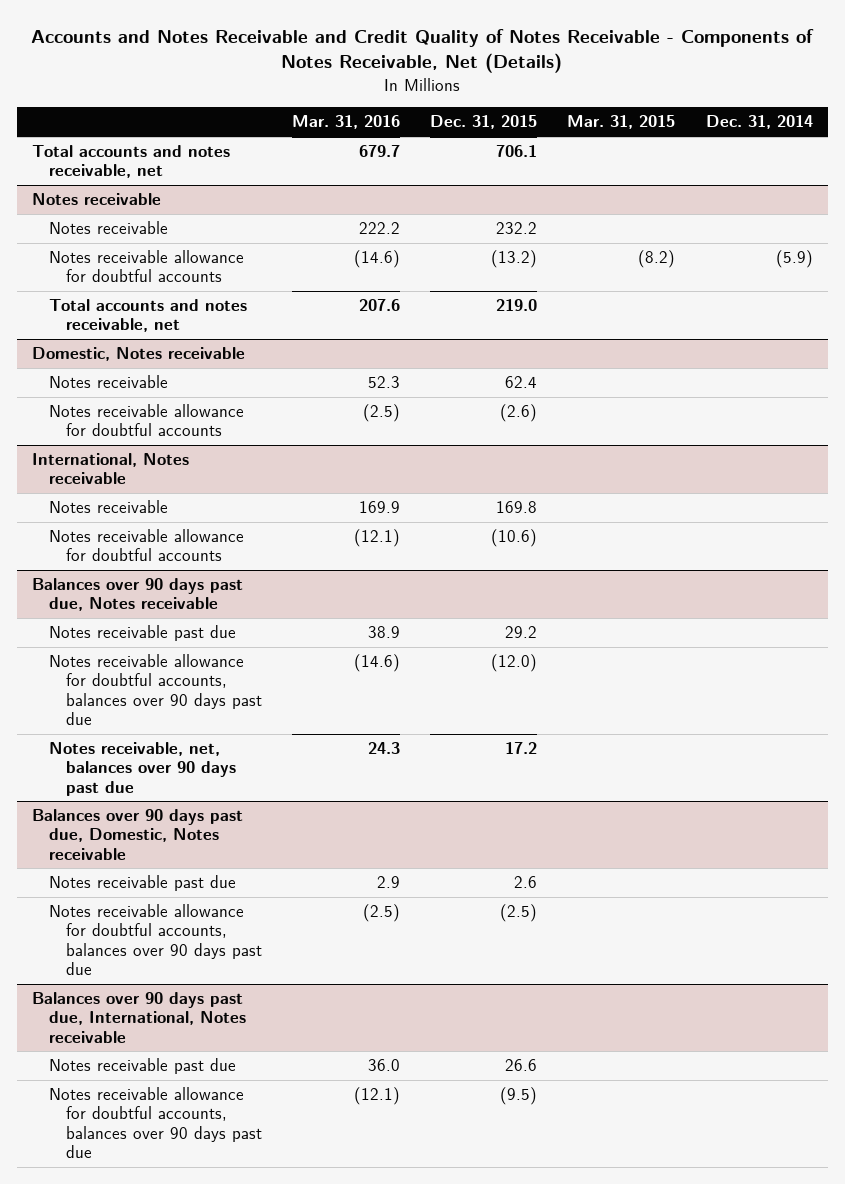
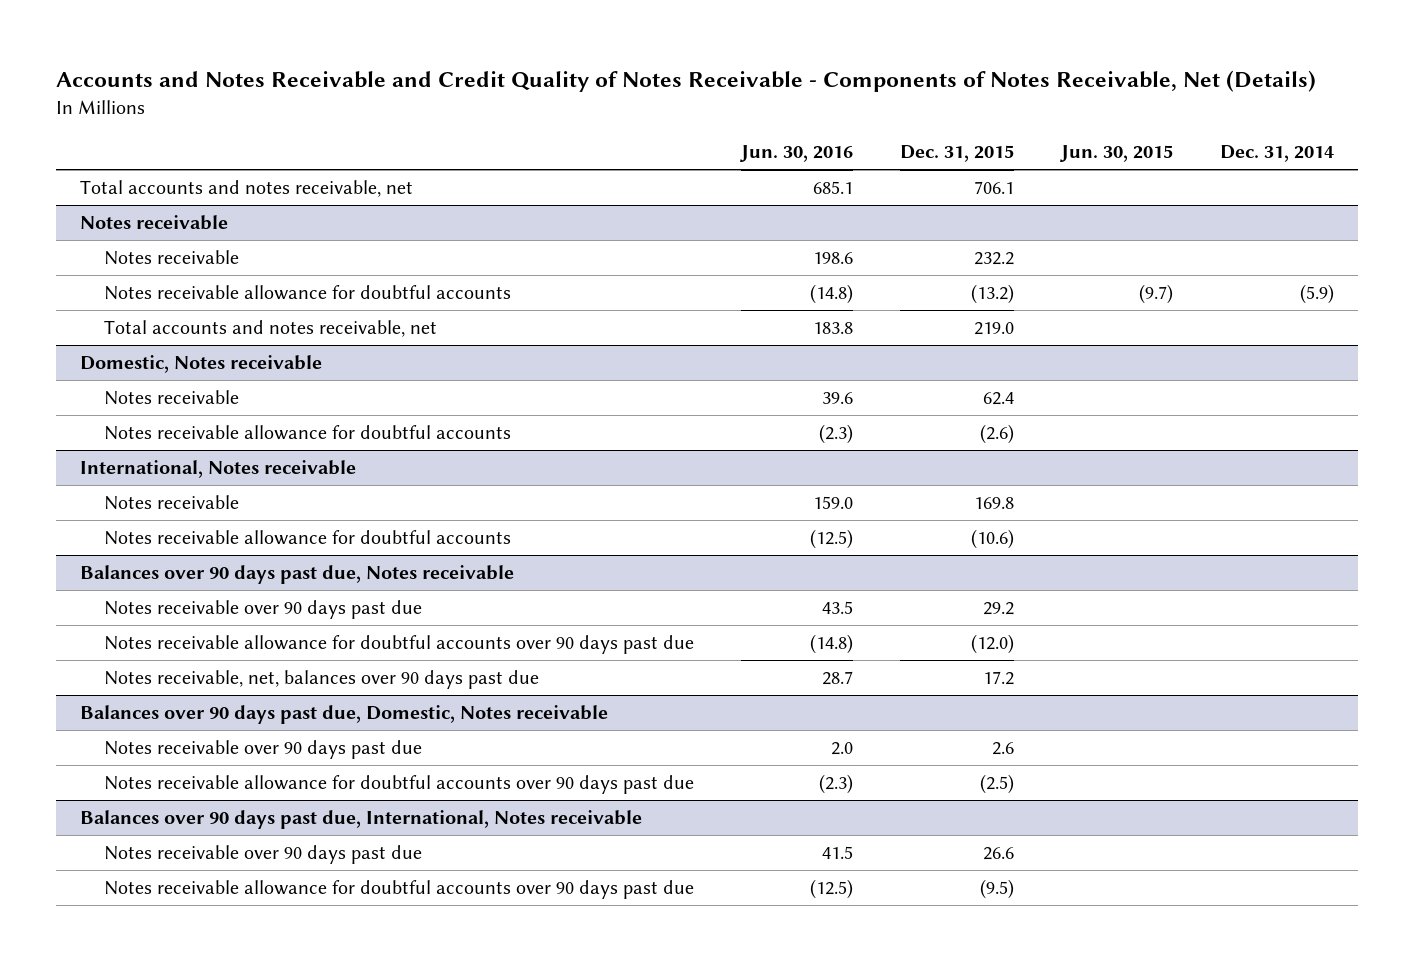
[292,115,401,130] Mar. 31, 2016 -> none
[567,115,676,130] Mar. 31, 2015 -> none
none -> [739,145,854,163] Jun. 30, 2016
none -> [1059,145,1174,163] Jun. 30, 2015
[49,625,237,642] Notes receivable past due -> [103,599,422,619] Notes receivable over 90 days past due
[49,654,262,725] Notes receivable allowance for doubtful accounts, balances over 90 days past due -> [103,634,694,654] Notes receivable allowance for doubtful accounts over 90 days past due
[49,875,237,892] Notes receivable past due -> [103,739,422,759] Notes receivable over 90 days past due
[49,904,262,975] Notes receivable allowance for doubtful accounts, balances over 90 days past due -> [103,774,694,794] Notes receivable allowance for doubtful accounts over 90 days past due
[49,1058,237,1075] Notes receivable past due -> [103,844,422,864] Notes receivable over 90 days past due
[49,1087,262,1158] Notes receivable allowance for doubtful accounts, balances over 90 days past due -> [103,879,694,899] Notes receivable allowance for doubtful accounts over 90 days past due

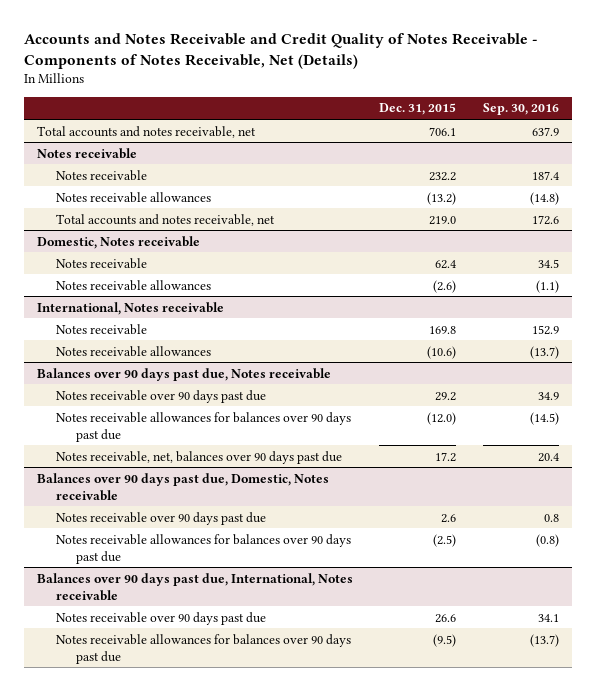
[739,145,854,163] Jun. 30, 2016 -> none
[1059,145,1174,163] Jun. 30, 2015 -> none
[1220,145,1335,163] Dec. 31, 2014 -> none
none -> [482,103,559,116] Sep. 30, 2016
[103,284,511,300] Notes receivable allowance for doubtful accounts -> [56,191,212,203] Notes receivable allowances
[103,424,511,440] Notes receivable allowance for doubtful accounts -> [56,279,212,291] Notes receivable allowances
[103,529,511,545] Notes receivable allowance for doubtful accounts -> [56,345,212,357] Notes receivable allowances
[103,634,694,654] Notes receivable allowance for doubtful accounts over 90 days past due -> [56,411,352,442] Notes receivable allowances for balances over 90 days past due
[103,774,694,794] Notes receivable allowance for doubtful accounts over 90 days past due -> [56,533,352,564] Notes receivable allowances for balances over 90 days past due
[103,879,694,899] Notes receivable allowance for doubtful accounts over 90 days past due -> [56,633,352,664] Notes receivable allowances for balances over 90 days past due

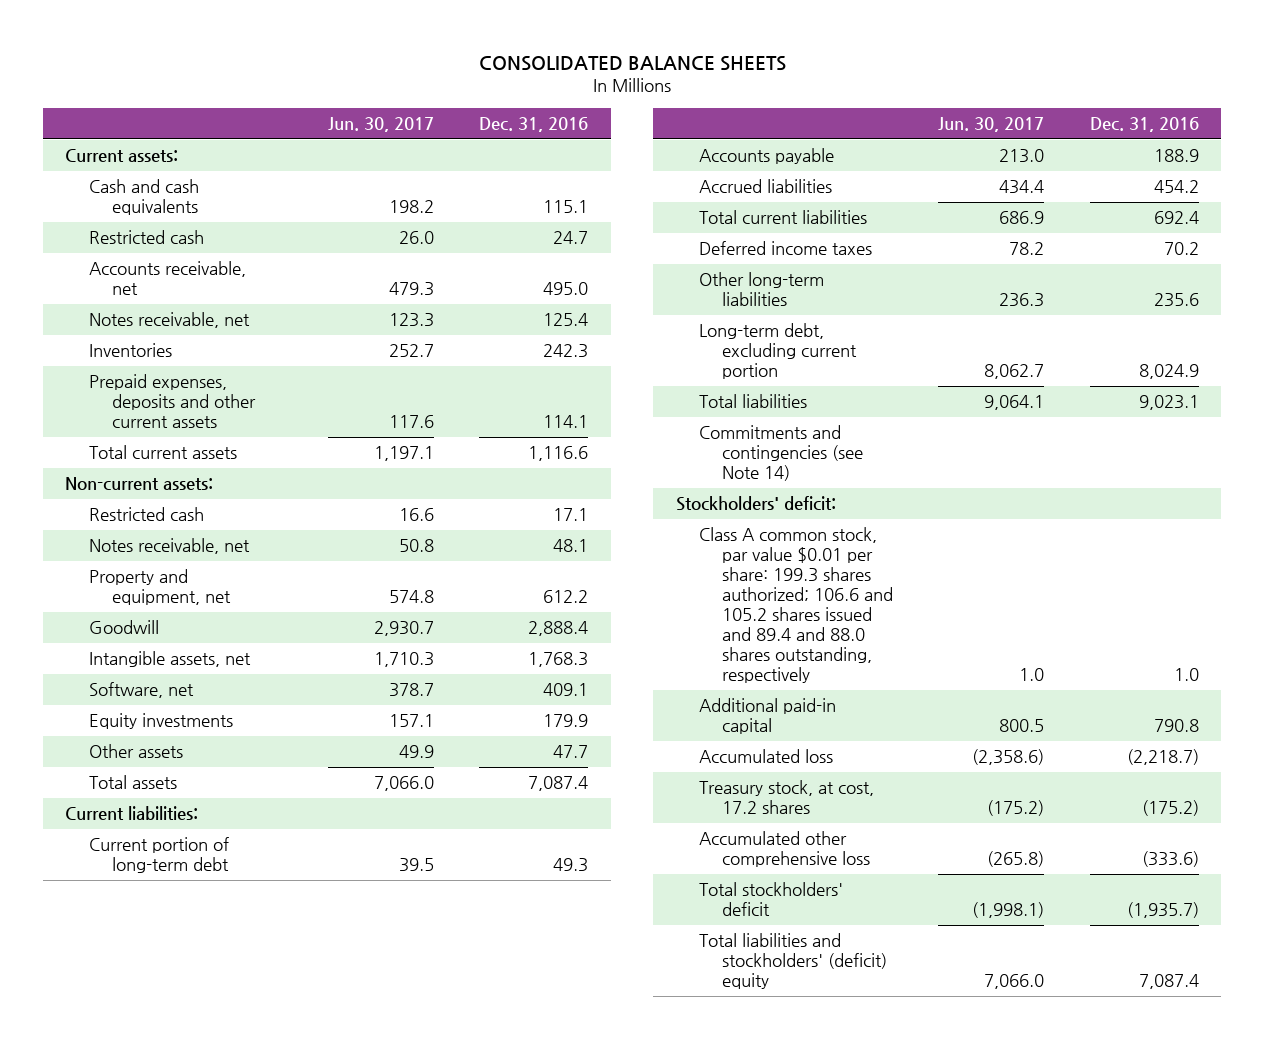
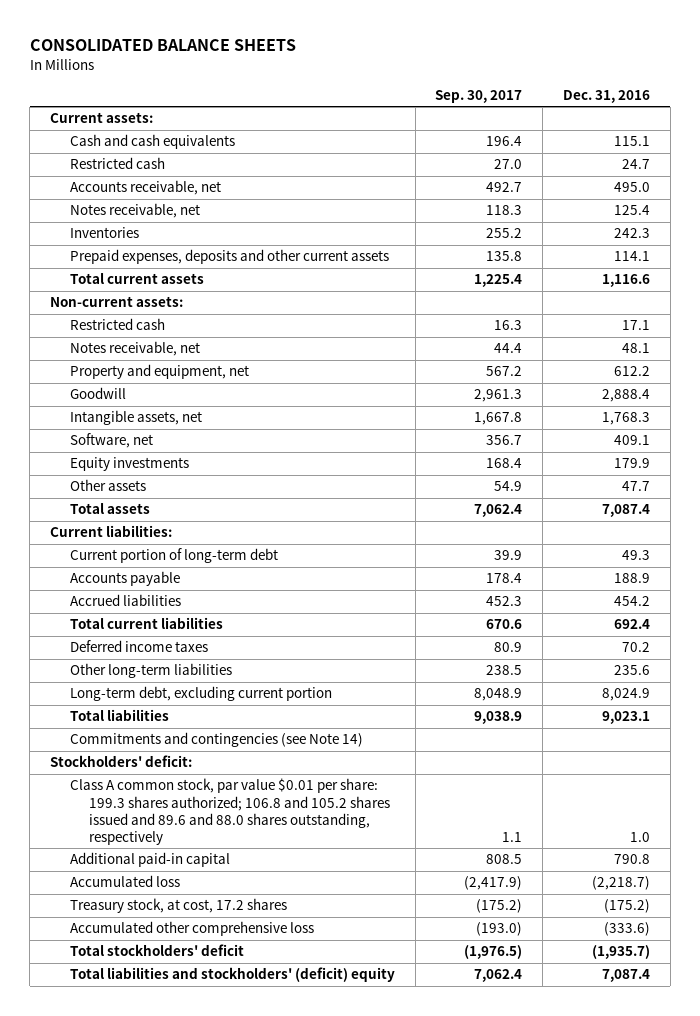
[328,117,435,133] Jun. 30, 2017 -> none
none -> [435,89,523,103] Sep. 30, 2017
[698,527,893,683] Class A common stock, par value $0.01 per share: 199.3 shares authorized; 106.6 and 105.2 shares issued and 89.4 and 88.0 shares outstanding, respectively -> [69,778,391,845] Class A common stock, par value $0.01 per share: 199.3 shares authorized; 106.8 and 105.2 shares issued and 89.6 and 88.0 shares outstanding, respectively

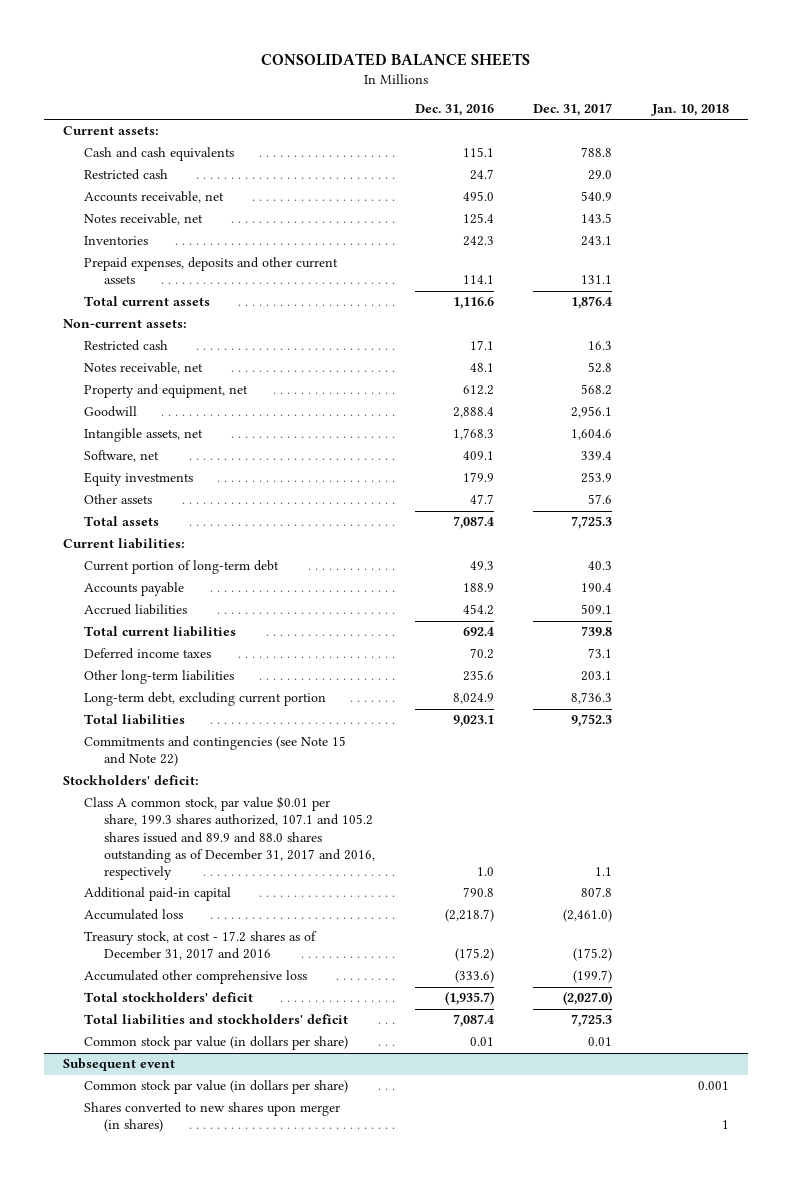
[435,89,523,103] Sep. 30, 2017 -> none
none -> [533,102,613,116] Dec. 31, 2017
none -> [650,103,729,116] Jan. 10, 2018
[69,732,363,748] Commitments and contingencies (see Note 14) -> [83,736,346,767] Commitments and contingencies (see Note 15 and Note 22)
[69,778,391,845] Class A common stock, par value $0.01 per share: 199.3 shares authorized; 106.8 and 105.2 shares issued and 89.6 and 88.0 shares outstanding, respectively -> [83,796,376,881] Class A common stock, par value $0.01 per share, 199.3 shares authorized, 107.1 and 105.2 shares issued and 89.9 and 88.0 shares outstanding as of December 31, 2017 and 2016, respectively
[69,898,287,914] Treasury stock, at cost, 17.2 shares -> [83,931,317,961] Treasury stock, at cost - 17.2 shares as of December 31, 2017 and 2016
[69,967,395,983] Total liabilities and stockholders' (deficit) equity -> [83,1014,348,1026] Total liabilities and stockholders' deficit
none -> [83,1036,348,1051] Common stock par value (in dollars per share)
none -> [63,1058,176,1072] Subsequent event
none -> [83,1080,348,1095] Common stock par value (in dollars per share)
none -> [83,1102,340,1133] Shares converted to new shares upon merger (in shares)

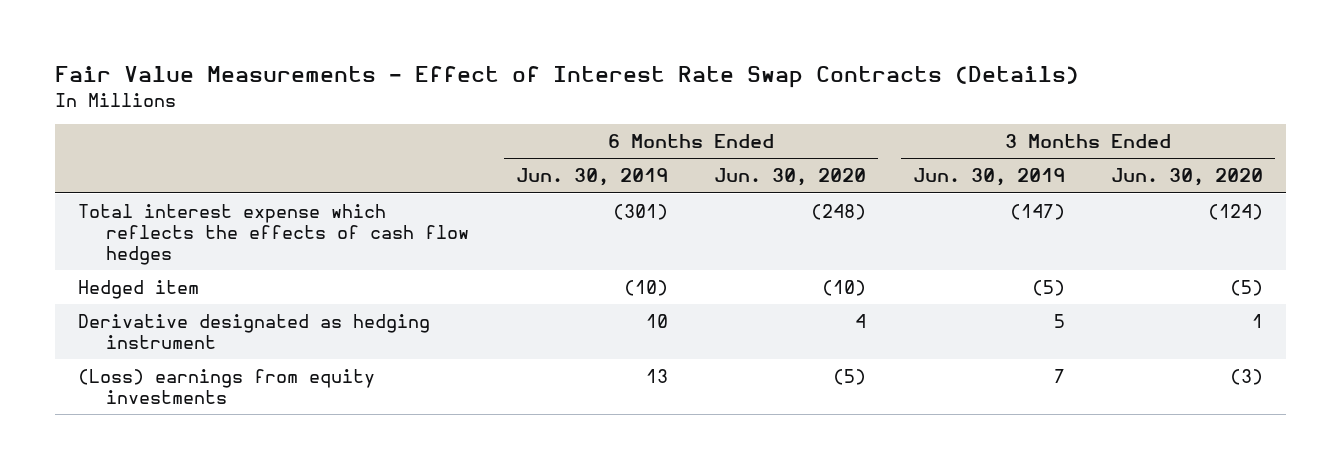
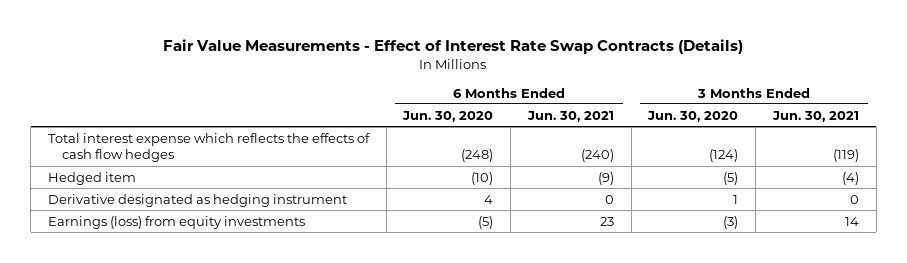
[515,168,668,187] Jun. 30, 2019 -> none
[912,168,1065,187] Jun. 30, 2019 -> none
none -> [526,110,614,122] Jun. 30, 2021
none -> [771,110,859,122] Jun. 30, 2021
[78,368,376,404] (Loss) earnings from equity investments -> [47,215,305,229] Earnings (loss) from equity investments

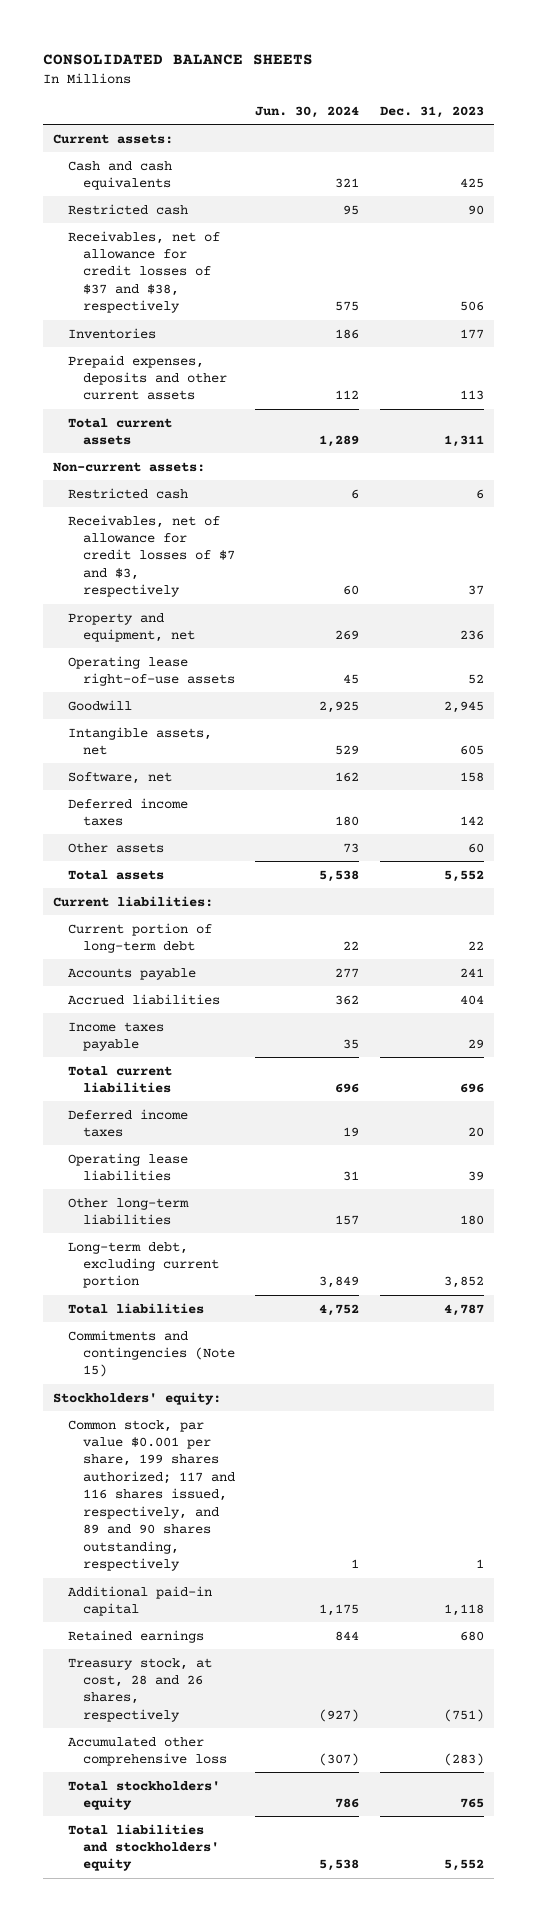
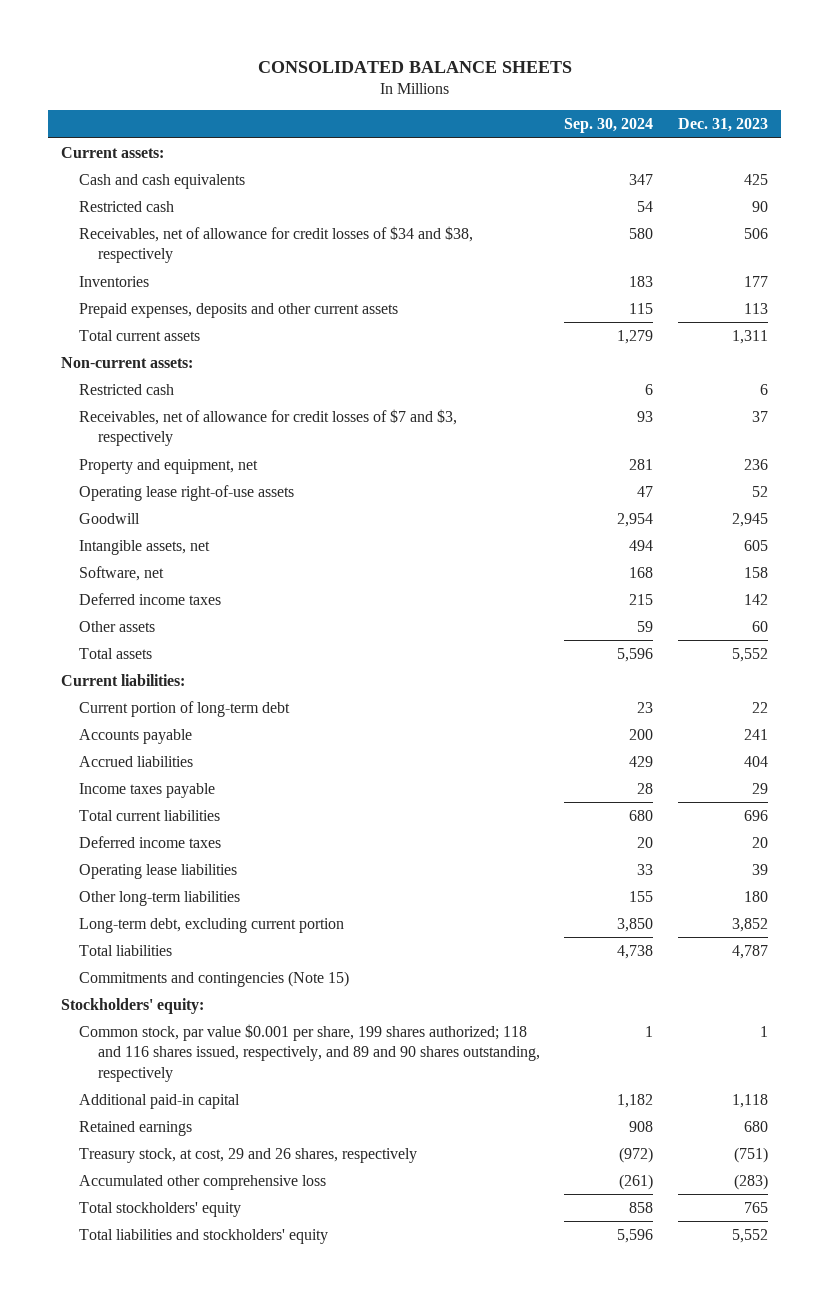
[255,105,360,118] Jun. 30, 2024 -> none
none -> [564,118,654,134] Sep. 30, 2024
[67,230,220,314] Receivables, net of allowance for credit losses of $37 and $38, respectively -> [79,225,474,264] Receivables, net of allowance for credit losses of $34 and $38, respectively
[67,1419,235,1572] Common stock, par value $0.001 per share, 199 shares authorized; 117 and 116 shares issued, respectively, and 89 and 90 shares outstanding, respectively -> [79,1023,540,1082] Common stock, par value $0.001 per share, 199 shares authorized; 118 and 116 shares issued, respectively, and 89 and 90 shares outstanding, respectively
[67,1657,212,1722] Treasury stock, at cost, 28 and 26 shares, respectively -> [79,1147,418,1163] Treasury stock, at cost, 29 and 26 shares, respectively

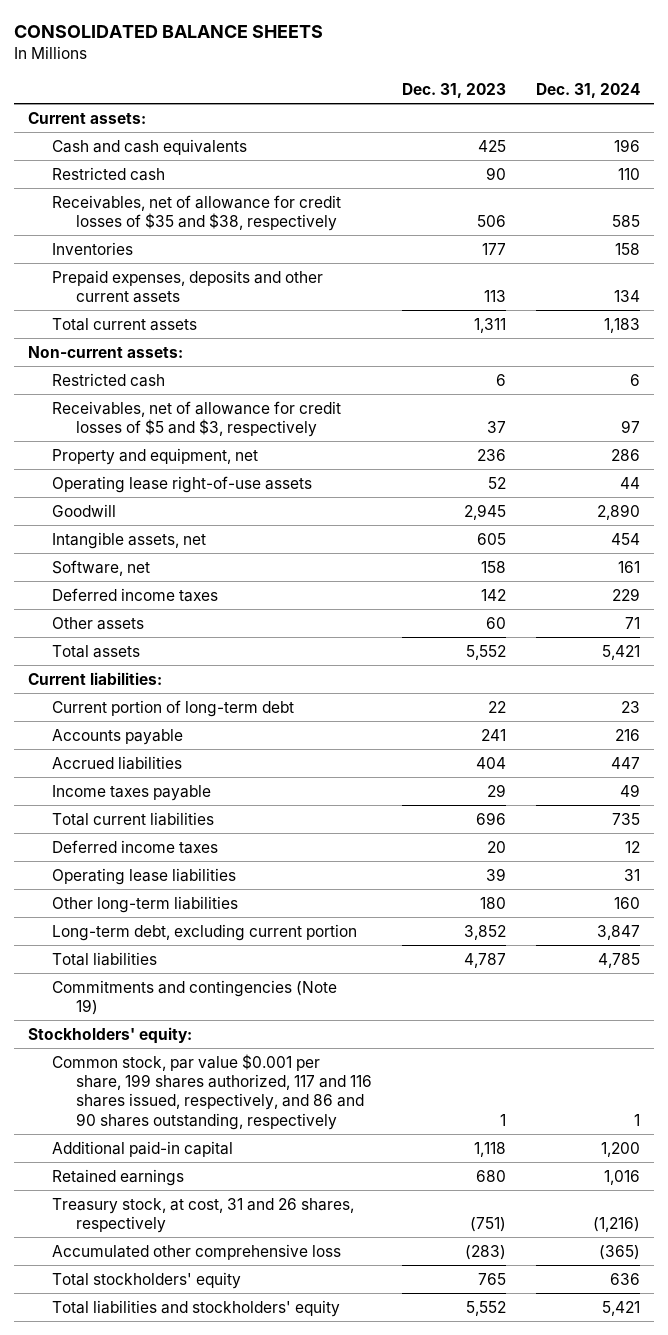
[564,118,654,134] Sep. 30, 2024 -> none
none -> [535,82,640,98] Dec. 31, 2024
[79,225,474,264] Receivables, net of allowance for credit losses of $34 and $38, respectively -> [52,194,342,232] Receivables, net of allowance for credit losses of $35 and $38, respectively
[79,408,458,447] Receivables, net of allowance for credit losses of $7 and $3, respectively -> [52,400,342,438] Receivables, net of allowance for credit losses of $5 and $3, respectively
[79,970,350,987] Commitments and contingencies (Note 15) -> [52,979,338,1016] Commitments and contingencies (Note 19)
[79,1023,540,1082] Common stock, par value $0.001 per share, 199 shares authorized; 118 and 116 shares issued, respectively, and 89 and 90 shares outstanding, respectively -> [52,1053,373,1130] Common stock, par value $0.001 per share, 199 shares authorized, 117 and 116 shares issued, respectively, and 86 and 90 shares outstanding, respectively
[79,1147,418,1163] Treasury stock, at cost, 29 and 26 shares, respectively -> [52,1197,355,1234] Treasury stock, at cost, 31 and 26 shares, respectively

